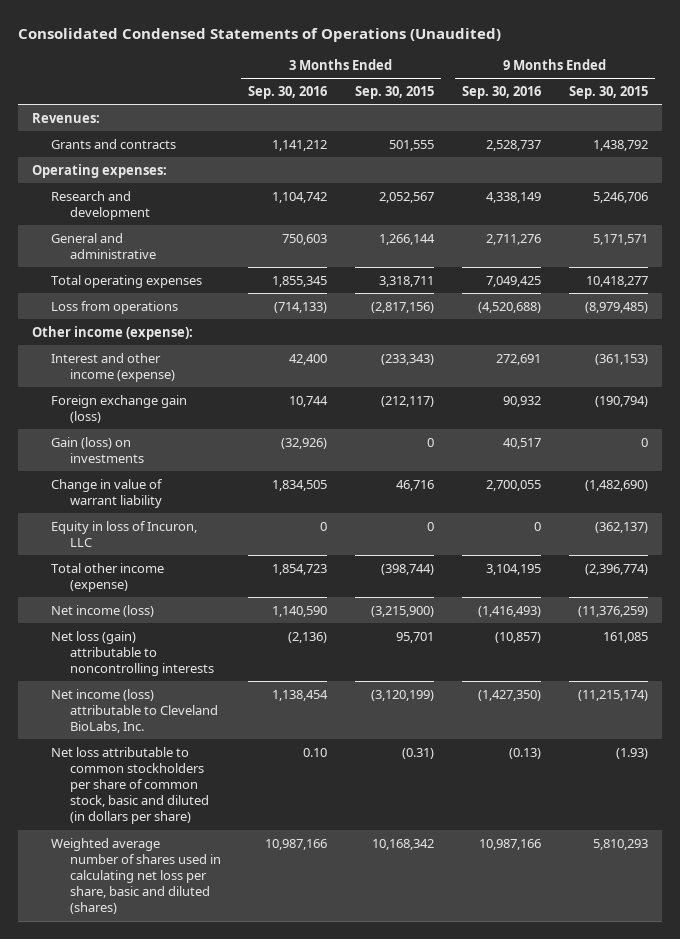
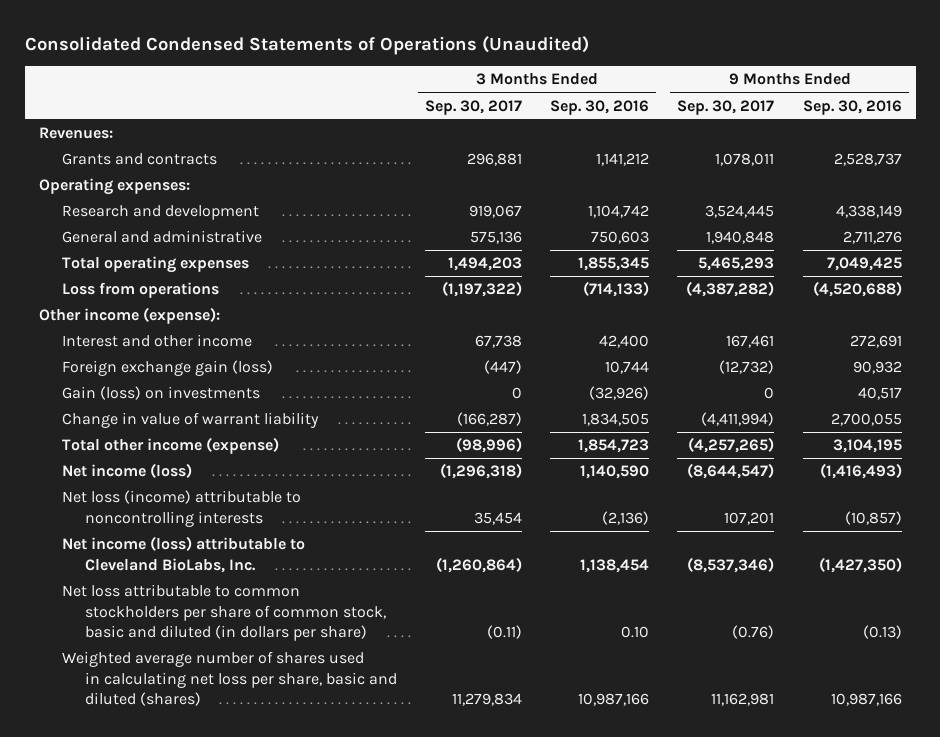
[355,86,435,100] Sep. 30, 2015 -> none
[568,86,648,100] Sep. 30, 2015 -> none
none -> [425,99,523,115] Sep. 30, 2017
none -> [677,99,775,115] Sep. 30, 2017
[50,352,175,382] Interest and other income (expense) -> [62,334,253,348] Interest and other income
[50,520,197,547] Equity in loss of Incuron, LLC -> none
[50,630,214,676] Net loss (gain) attributable to noncontrolling interests -> [62,490,302,527] Net loss (income) attributable to noncontrolling interests

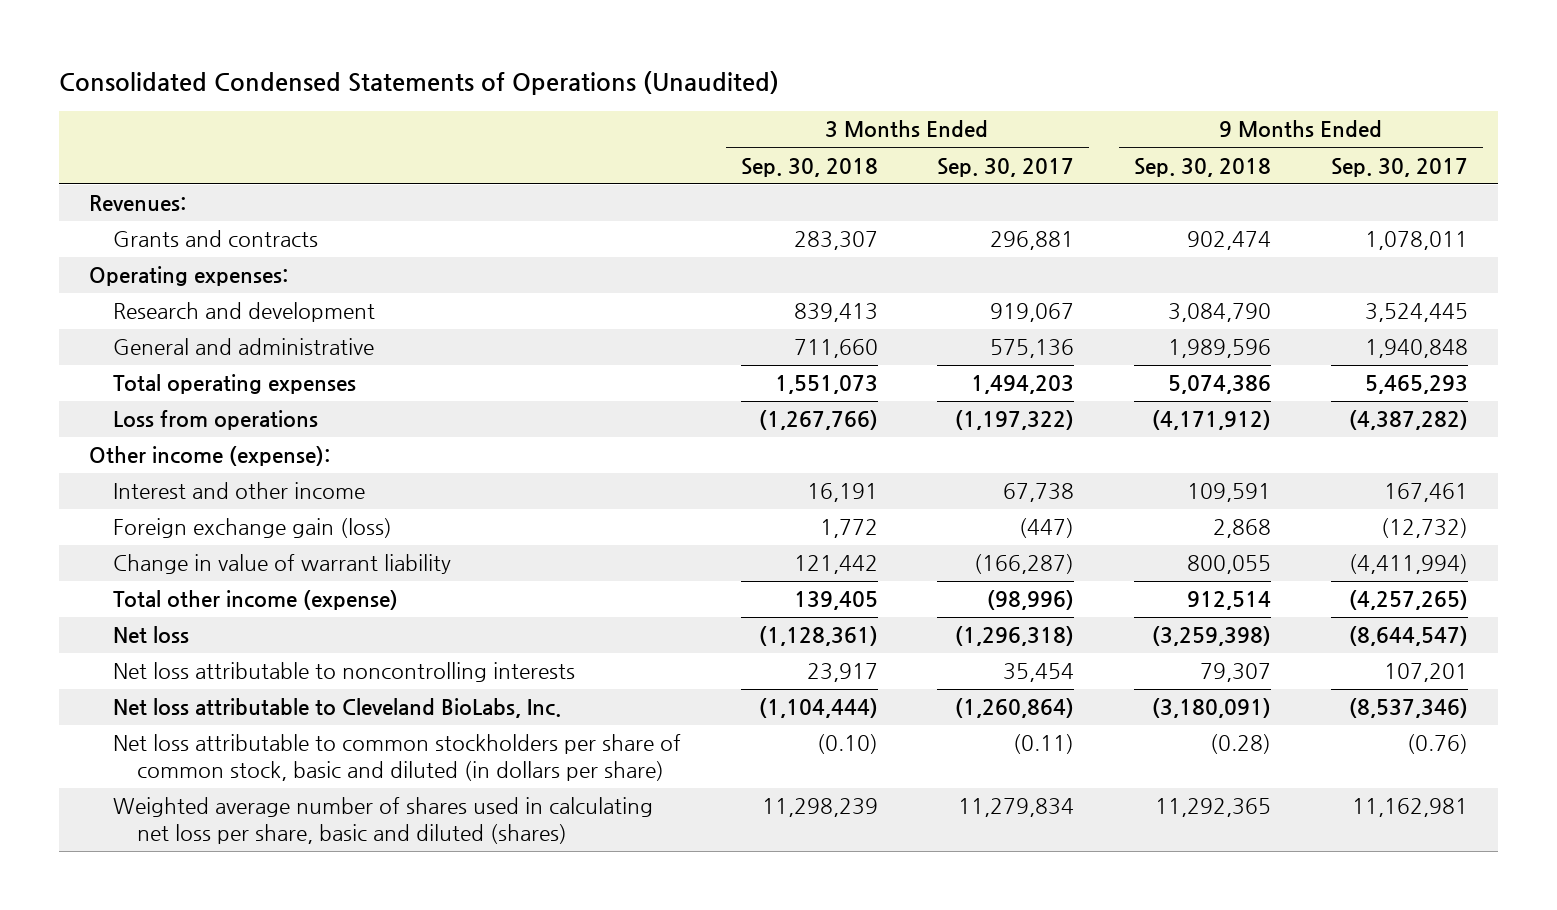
[550,99,650,115] Sep. 30, 2016 -> none
[802,99,902,115] Sep. 30, 2016 -> none
none -> [740,157,878,177] Sep. 30, 2018
none -> [1134,157,1272,177] Sep. 30, 2018
[62,386,261,401] Gain (loss) on investments -> none
[62,463,193,479] Net income (loss) -> [112,626,189,644] Net loss
[62,490,302,527] Net loss (income) attributable to noncontrolling interests -> [112,662,575,683] Net loss attributable to noncontrolling interests
[62,536,306,573] Net income (loss) attributable to Cleveland BioLabs, Inc. -> [112,698,561,719] Net loss attributable to Cleveland BioLabs, Inc.

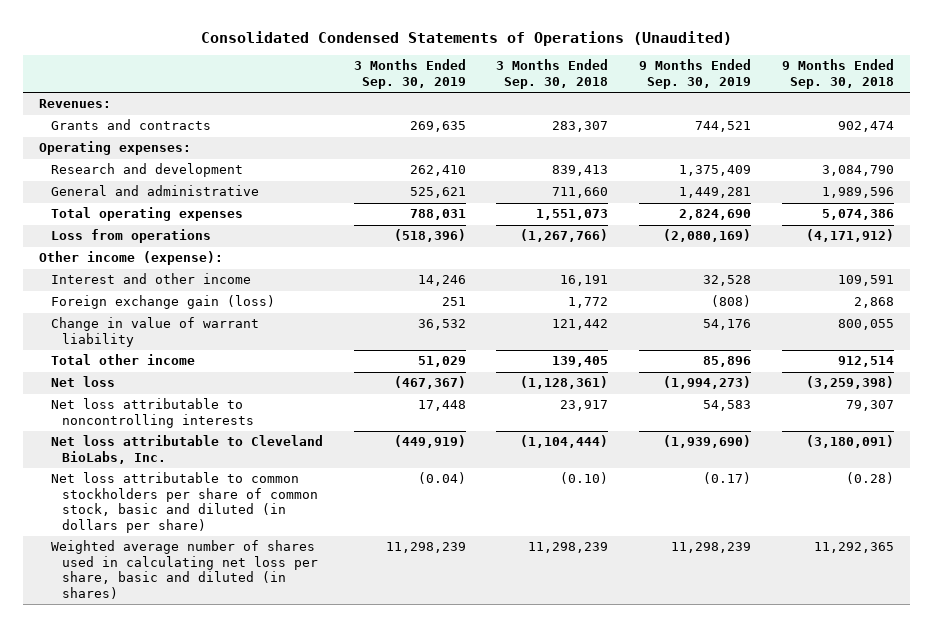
[937,157,1075,177] Sep. 30, 2017 -> none
[1331,157,1469,177] Sep. 30, 2017 -> none
none -> [353,59,466,89] 3 Months Ended Sep. 30, 2019
none -> [639,59,752,89] 9 Months Ended Sep. 30, 2019
[112,590,398,611] Total other income (expense) -> [50,354,195,366] Total other income
[112,797,653,844] Weighted average number of shares used in calculating net loss per share, basic and diluted (shares) -> [50,540,319,599] Weighted average number of shares used in calculating net loss per share, basic and diluted (in shares)

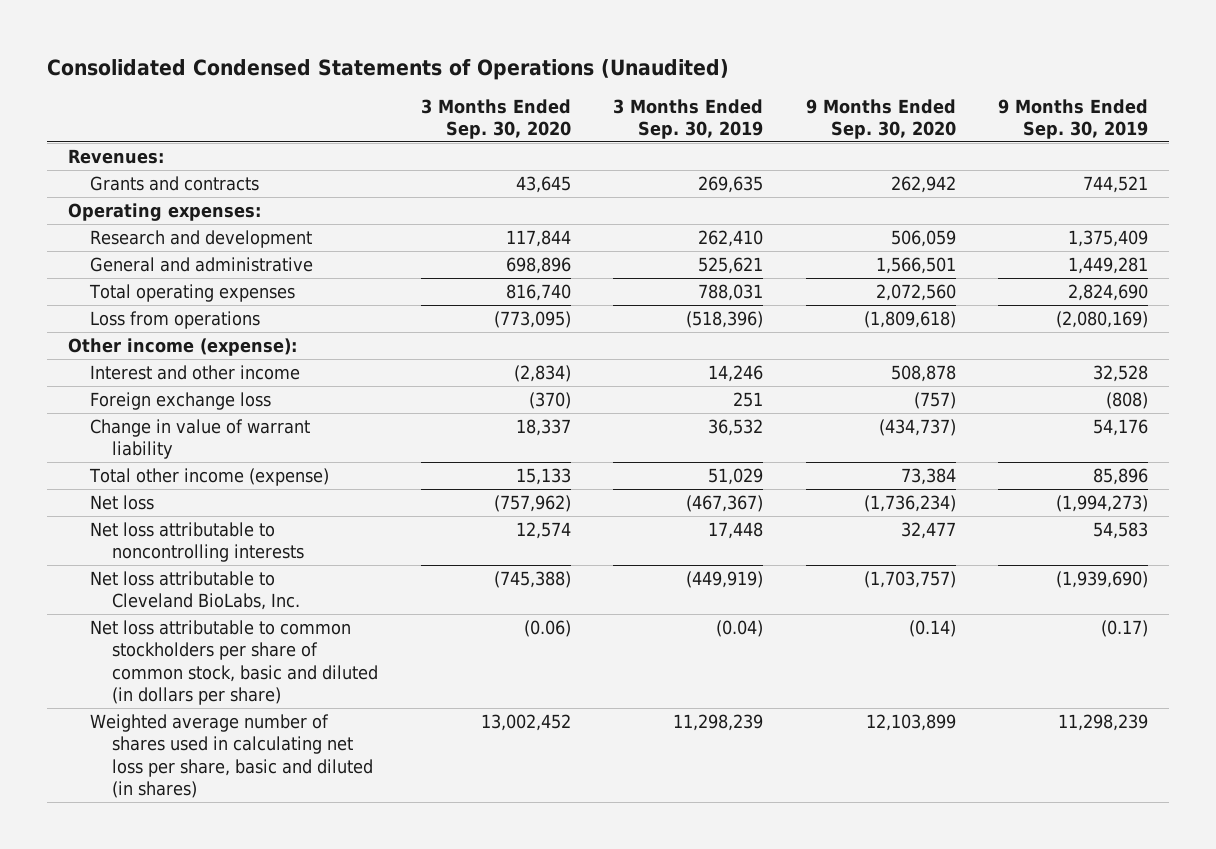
[496,59,609,89] 3 Months Ended Sep. 30, 2018 -> none
[782,59,895,89] 9 Months Ended Sep. 30, 2018 -> none
none -> [420,98,571,139] 3 Months Ended Sep. 30, 2020
none -> [805,98,956,139] 9 Months Ended Sep. 30, 2020
[50,295,275,310] Foreign exchange gain (loss) -> [90,392,272,411] Foreign exchange loss
[50,354,195,366] Total other income -> [89,468,330,487] Total other income (expense)

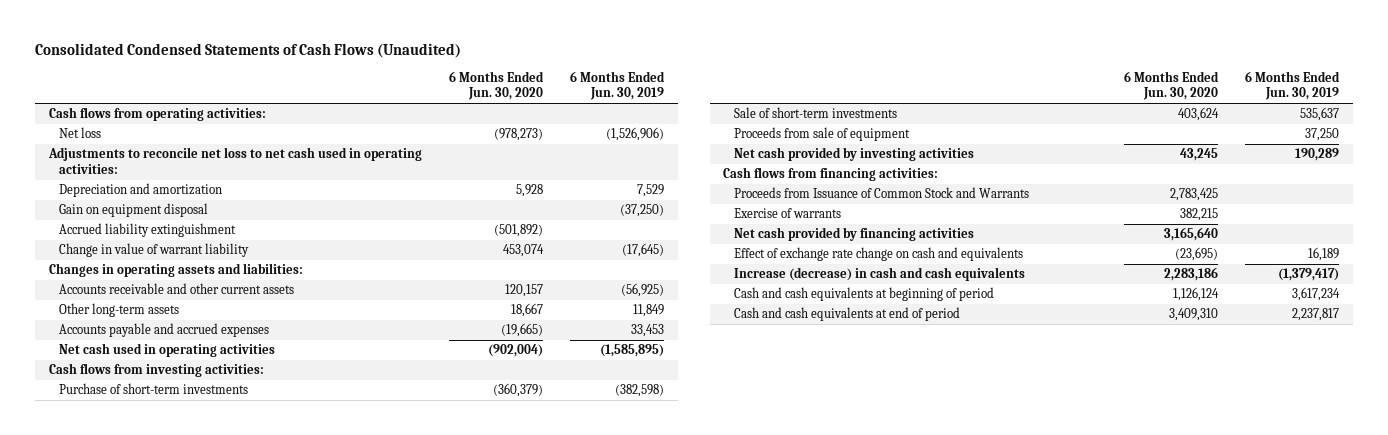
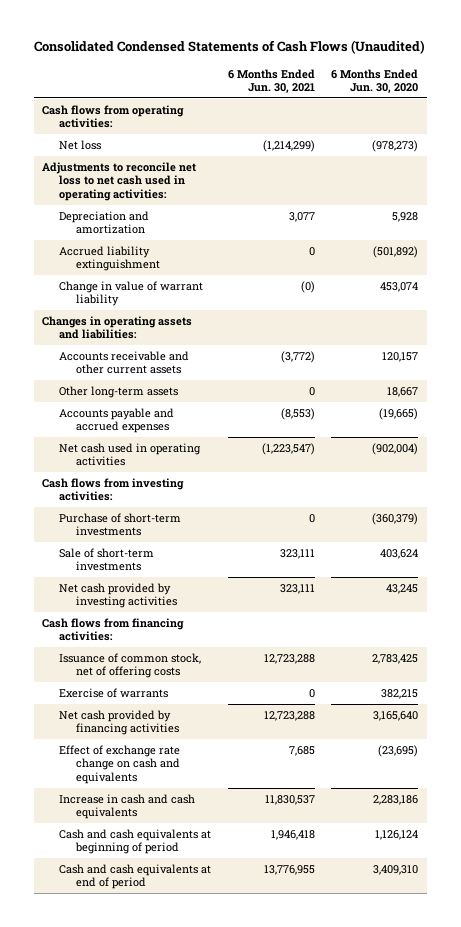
[570,70,666,101] 6 Months Ended Jun. 30, 2019 -> none
none -> [227,68,315,93] 6 Months Ended Jun. 30, 2021
[59,203,209,218] Gain on equipment disposal -> none
[734,127,911,142] Proceeds from sale of equipment -> none
[734,187,1030,199] Proceeds from Issuance of Common Stock and Warrants -> [59,653,202,679] Issuance of common stock, net of offering costs
[734,267,1026,282] Increase (decrease) in cash and cash equivalents -> [59,794,196,820] Increase in cash and cash equivalents

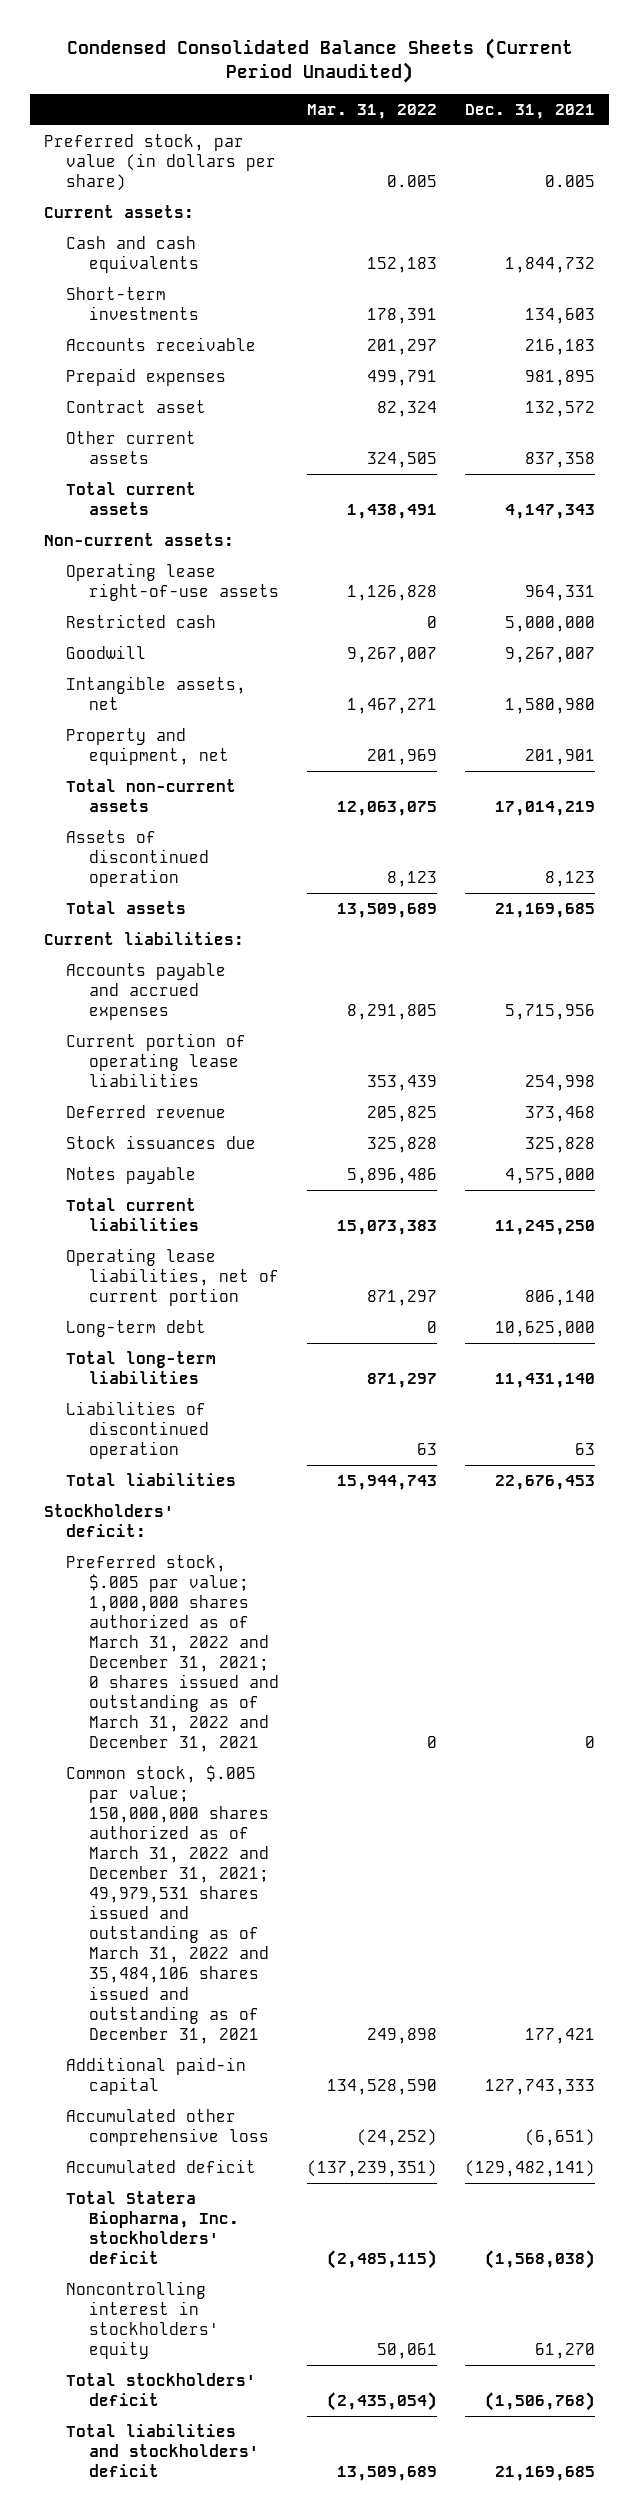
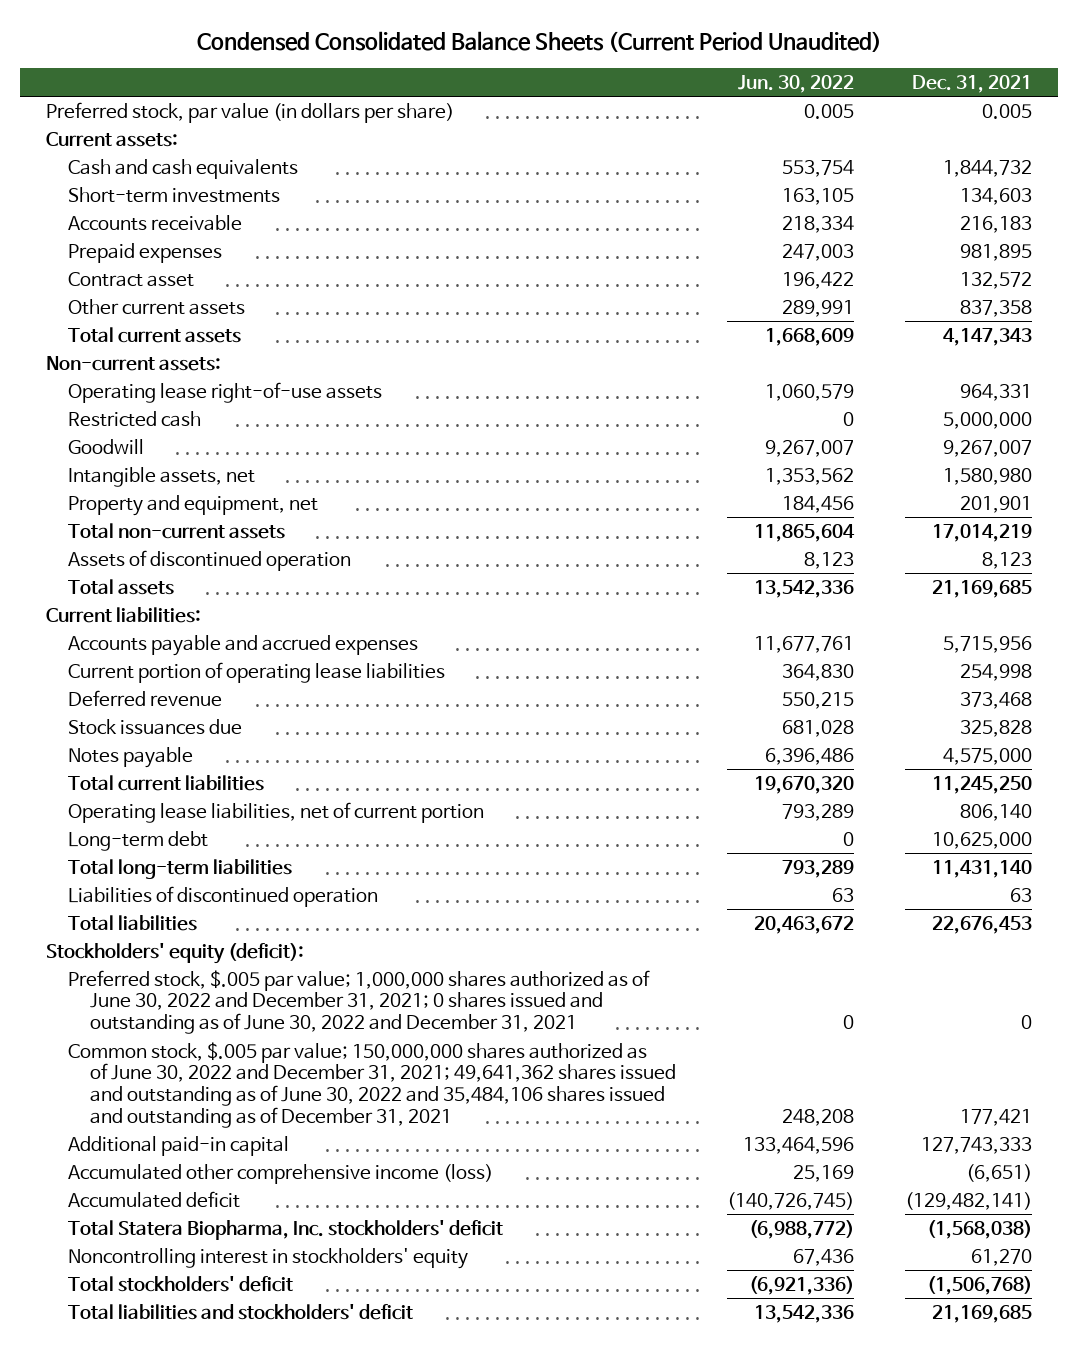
[307,103,438,119] Mar. 31, 2022 -> none
none -> [737,74,854,93] Jun. 30, 2022
[44,1503,175,1537] Stockholders' deficit: -> [46,942,305,964] Stockholders' equity (deficit):
[66,1554,279,1753] Preferred stock, $.005 par value; 1,000,000 shares authorized as of March 31, 2022 and December 31, 2021; 0 shares issued and outstanding as of March 31, 2022 and December 31, 2021 -> [67,969,650,1035] Preferred stock, $.005 par value; 1,000,000 shares authorized as of June 30, 2022 and December 31, 2021; 0 shares issued and outstanding as of June 30, 2022 and December 31, 2021
[66,1764,269,2044] Common stock, $.005 par value; 150,000,000 shares authorized as of March 31, 2022 and December 31, 2021; 49,979,531 shares issued and outstanding as of March 31, 2022 and 35,484,106 shares issued and outstanding as of December 31, 2021 -> [67,1041,676,1128] Common stock, $.005 par value; 150,000,000 shares authorized as of June 30, 2022 and December 31, 2021; 49,641,362 shares issued and outstanding as of June 30, 2022 and 35,484,106 shares issued and outstanding as of December 31, 2021
[66,2108,269,2146] Accumulated other comprehensive loss -> [67,1163,493,1184] Accumulated other comprehensive income (loss)

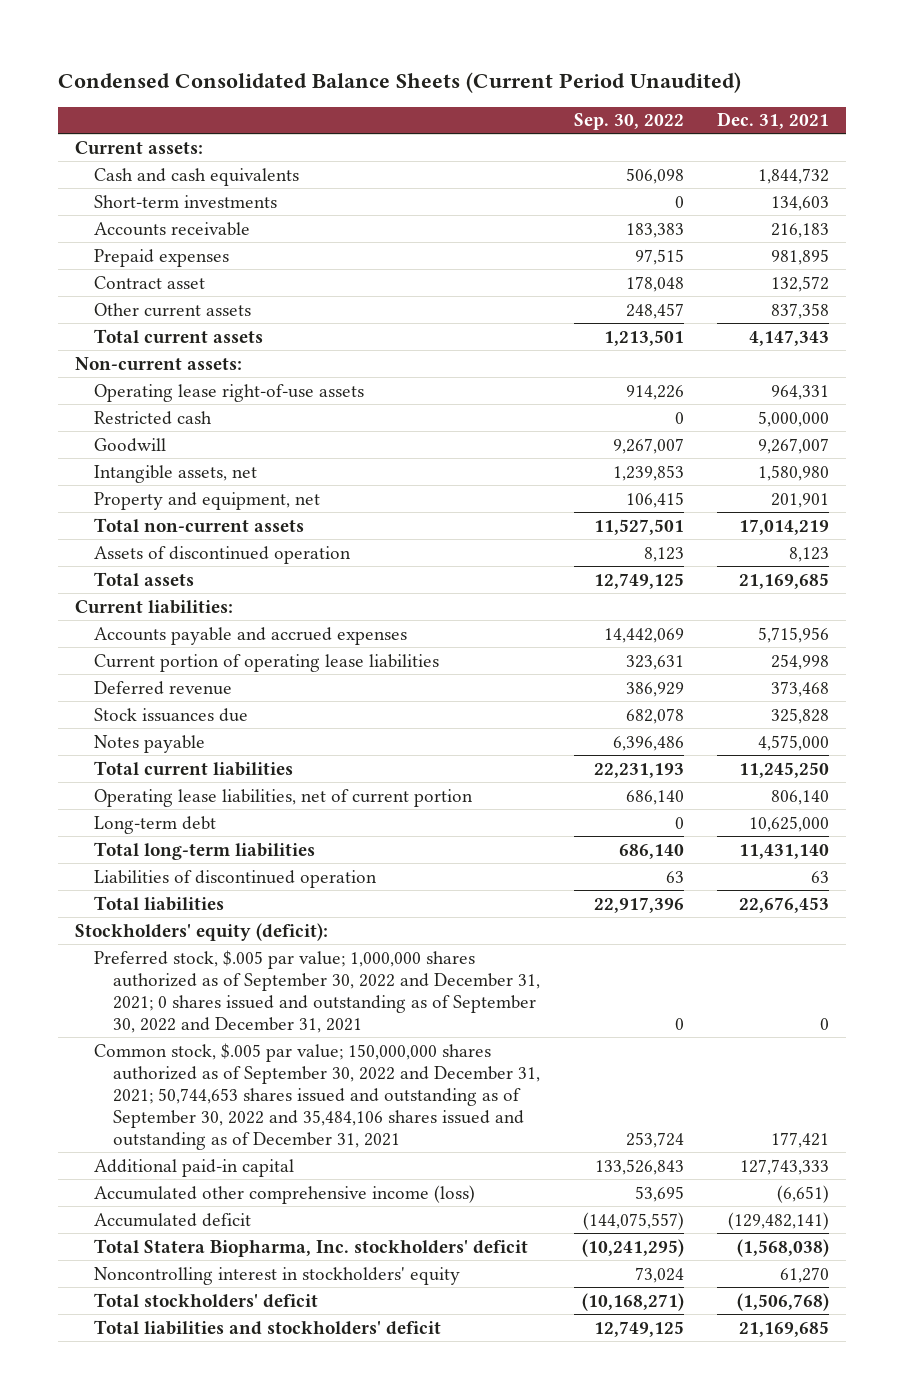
[737,74,854,93] Jun. 30, 2022 -> none
none -> [573,113,684,131] Sep. 30, 2022
[46,101,455,123] Preferred stock, par value (in dollars per share) -> none
[67,969,650,1035] Preferred stock, $.005 par value; 1,000,000 shares authorized as of June 30, 2022 and December 31, 2021; 0 shares issued and outstanding as of June 30, 2022 and December 31, 2021 -> [93,949,541,1033] Preferred stock, $.005 par value; 1,000,000 shares authorized as of September 30, 2022 and December 31, 2021; 0 shares issued and outstanding as of September 30, 2022 and December 31, 2021
[67,1041,676,1128] Common stock, $.005 par value; 150,000,000 shares authorized as of June 30, 2022 and December 31, 2021; 49,641,362 shares issued and outstanding as of June 30, 2022 and 35,484,106 shares issued and outstanding as of December 31, 2021 -> [93,1042,541,1150] Common stock, $.005 par value; 150,000,000 shares authorized as of September 30, 2022 and December 31, 2021; 50,744,653 shares issued and outstanding as of September 30, 2022 and 35,484,106 shares issued and outstanding as of December 31, 2021

